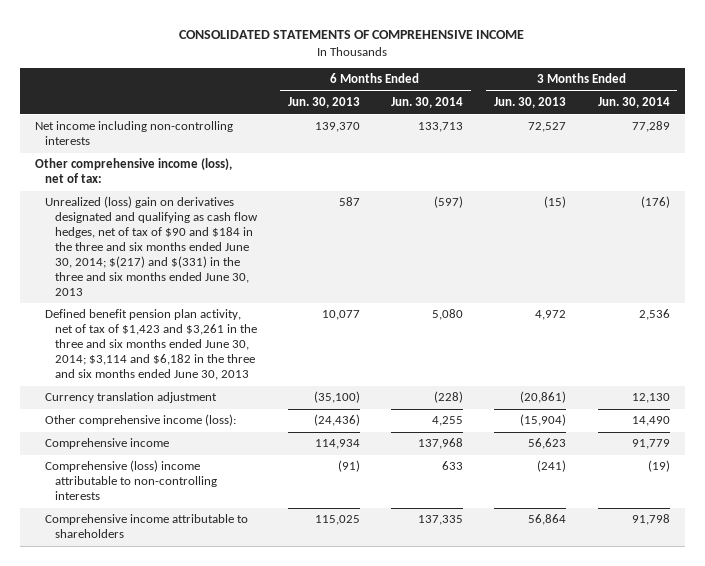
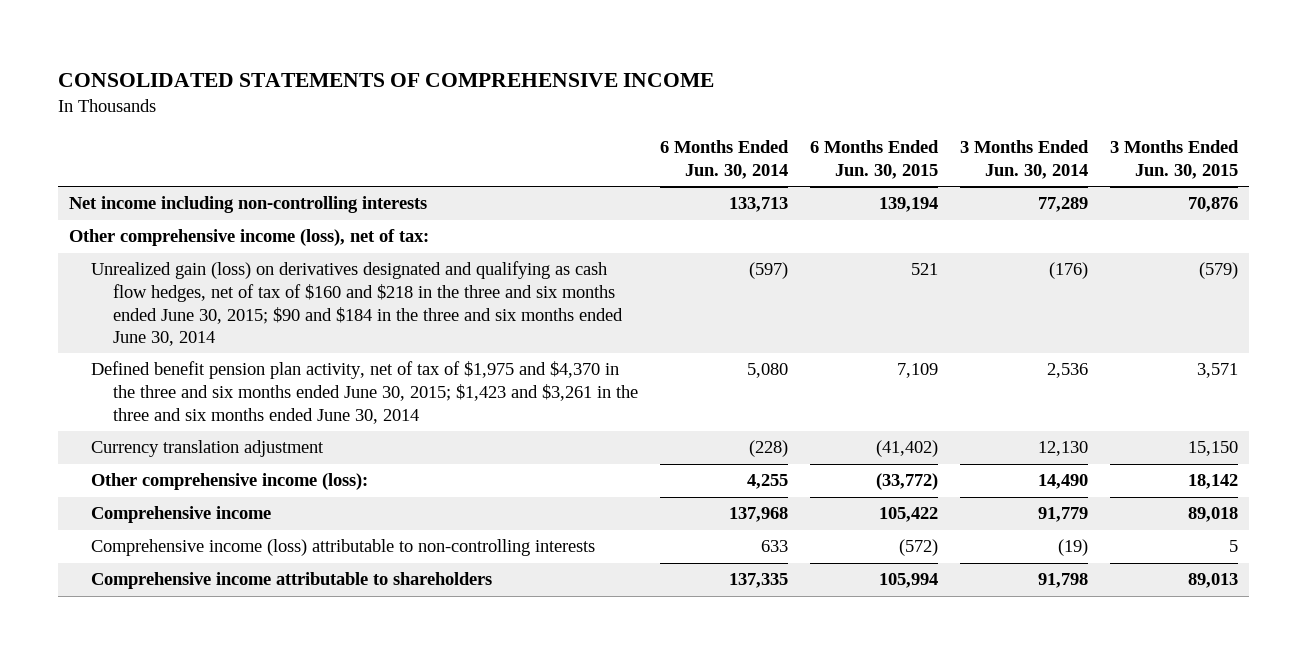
[287,97,360,109] Jun. 30, 2013 -> none
[494,97,567,109] Jun. 30, 2013 -> none
none -> [810,140,940,180] 6 Months Ended Jun. 30, 2015
none -> [1109,140,1239,180] 3 Months Ended Jun. 30, 2015
[45,196,258,296] Unrealized (loss) gain on derivatives designated and qualifying as cash flow hedges, net of tax of $90 and $184 in the three and six months ended June 30, 2014; $(217) and $(331) in the three and six months ended June 30, 2013 -> [91,261,624,347] Unrealized gain (loss) on derivatives designated and qualifying as cash flow hedges, net of tax of $160 and $218 in the three and six months ended June 30, 2015; $90 and $184 in the three and six months ended June 30, 2014
[45,309,257,381] Defined benefit pension plan activity, net of tax of $1,423 and $3,261 in the three and six months ended June 30, 2014; $3,114 and $6,182 in the three and six months ended June 30, 2013 -> [91,361,639,424] Defined benefit pension plan activity, net of tax of $1,975 and $4,370 in the three and six months ended June 30, 2015; $1,423 and $3,261 in the three and six months ended June 30, 2014
[45,460,217,501] Comprehensive (loss) income attributable to non-controlling interests -> [91,539,596,557] Comprehensive income (loss) attributable to non-controlling interests

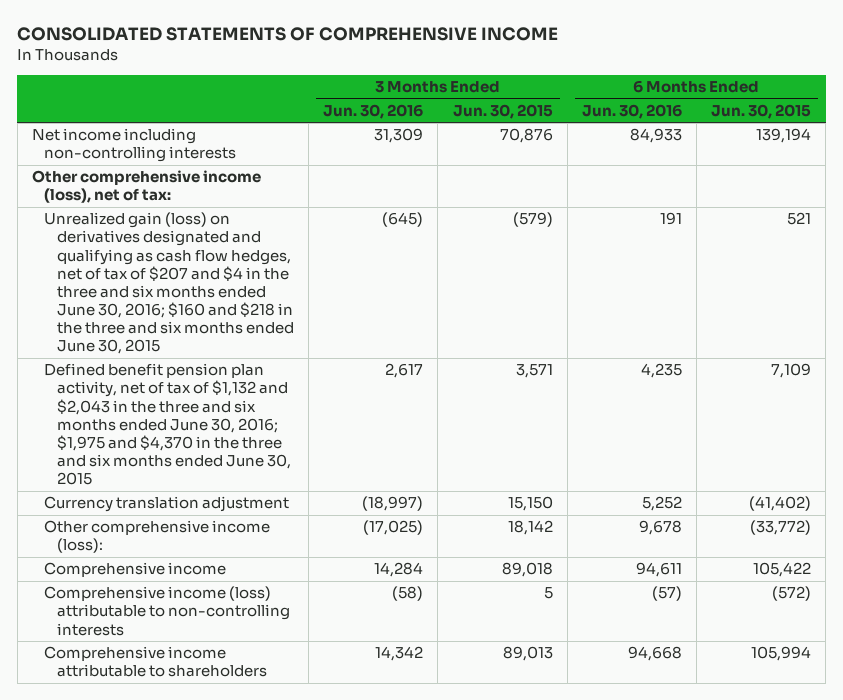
[660,140,790,180] 6 Months Ended Jun. 30, 2014 -> none
[959,140,1089,180] 3 Months Ended Jun. 30, 2014 -> none
none -> [323,103,424,119] Jun. 30, 2016
none -> [581,103,682,119] Jun. 30, 2016
[91,261,624,347] Unrealized gain (loss) on derivatives designated and qualifying as cash flow hedges, net of tax of $160 and $218 in the three and six months ended June 30, 2015; $90 and $184 in the three and six months ended June 30, 2014 -> [44,212,295,355] Unrealized gain (loss) on derivatives designated and qualifying as cash flow hedges, net of tax of $207 and $4 in the three and six months ended June 30, 2016; $160 and $218 in the three and six months ended June 30, 2015
[91,361,639,424] Defined benefit pension plan activity, net of tax of $1,975 and $4,370 in the three and six months ended June 30, 2015; $1,423 and $3,261 in the three and six months ended June 30, 2014 -> [44,363,292,486] Defined benefit pension plan activity, net of tax of $1,132 and $2,043 in the three and six months ended June 30, 2016; $1,975 and $4,370 in the three and six months ended June 30, 2015

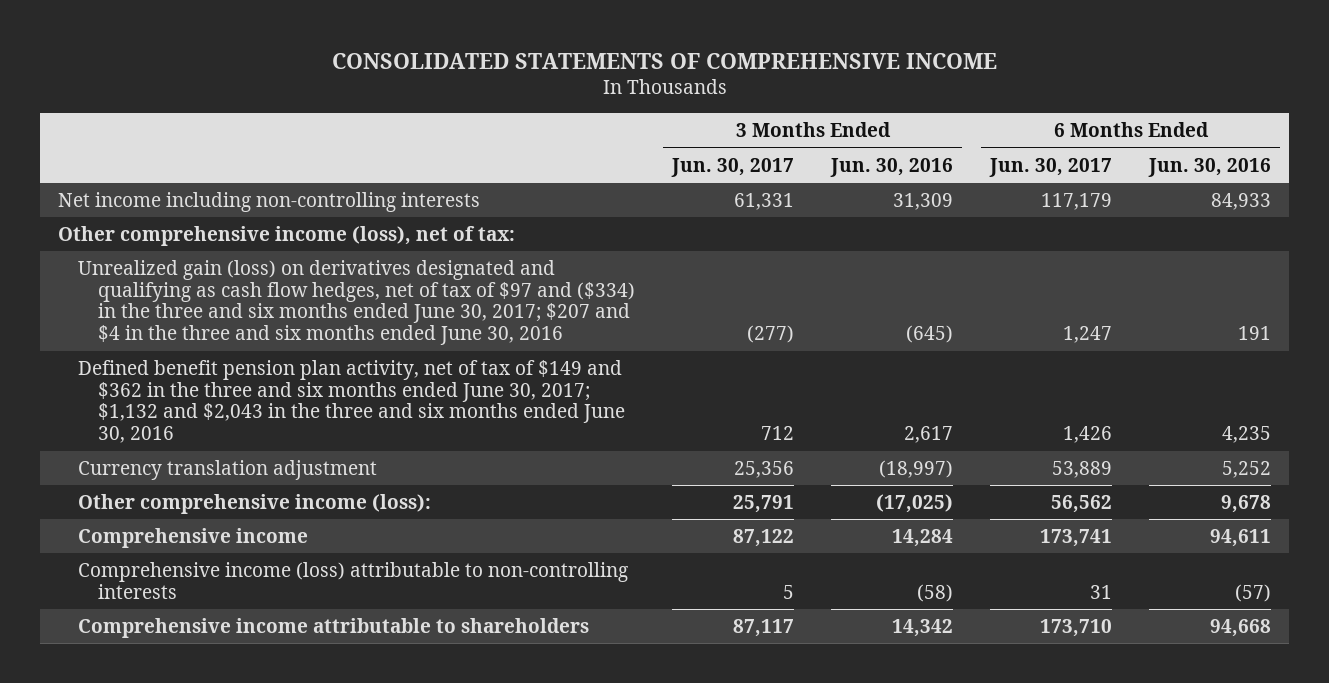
[452,103,553,119] Jun. 30, 2015 -> none
[711,103,812,119] Jun. 30, 2015 -> none
none -> [671,157,795,177] Jun. 30, 2017
none -> [989,157,1113,177] Jun. 30, 2017
[44,212,295,355] Unrealized gain (loss) on derivatives designated and qualifying as cash flow hedges, net of tax of $207 and $4 in the three and six months ended June 30, 2016; $160 and $218 in the three and six months ended June 30, 2015 -> [78,259,636,346] Unrealized gain (loss) on derivatives designated and qualifying as cash flow hedges, net of tax of $97 and ($334) in the three and six months ended June 30, 2017; $207 and $4 in the three and six months ended June 30, 2016
[44,363,292,486] Defined benefit pension plan activity, net of tax of $1,132 and $2,043 in the three and six months ended June 30, 2016; $1,975 and $4,370 in the three and six months ended June 30, 2015 -> [78,359,626,444] Defined benefit pension plan activity, net of tax of $149 and $362 in the three and six months ended June 30, 2017; $1,132 and $2,043 in the three and six months ended June 30, 2016

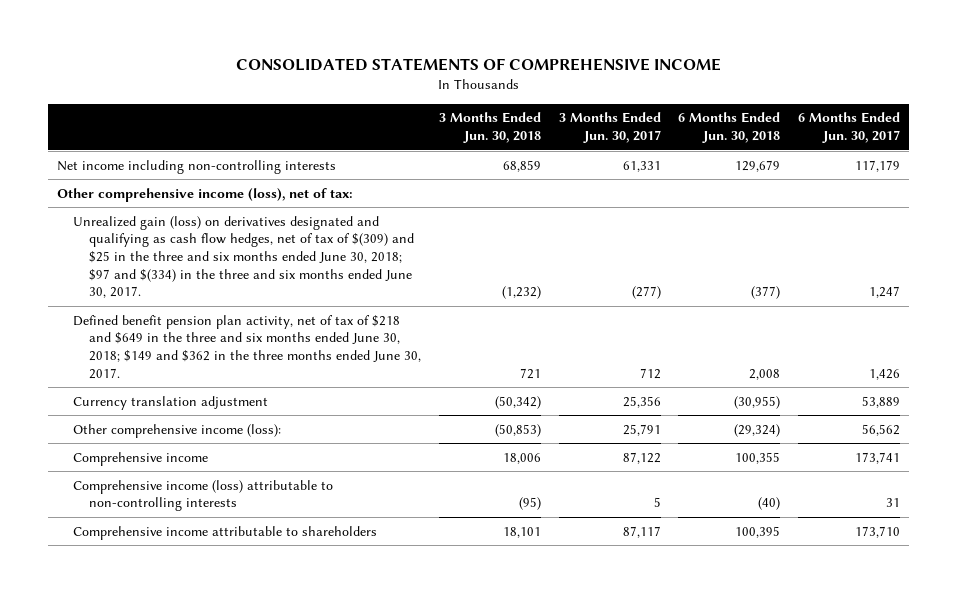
[830,157,954,177] Jun. 30, 2016 -> none
[1148,157,1272,177] Jun. 30, 2016 -> none
none -> [438,112,541,143] 3 Months Ended Jun. 30, 2018
none -> [678,112,781,143] 6 Months Ended Jun. 30, 2018
[78,259,636,346] Unrealized gain (loss) on derivatives designated and qualifying as cash flow hedges, net of tax of $97 and ($334) in the three and six months ended June 30, 2017; $207 and $4 in the three and six months ended June 30, 2016 -> [72,215,414,299] Unrealized gain (loss) on derivatives designated and qualifying as cash flow hedges, net of tax of $(309) and $25 in the three and six months ended June 30, 2018; $97 and $(334) in the three and six months ended June 30, 2017.
[78,359,626,444] Defined benefit pension plan activity, net of tax of $149 and $362 in the three and six months ended June 30, 2017; $1,132 and $2,043 in the three and six months ended June 30, 2016 -> [72,314,421,379] Defined benefit pension plan activity, net of tax of $218 and $649 in the three and six months ended June 30, 2018; $149 and $362 in the three months ended June 30, 2017.

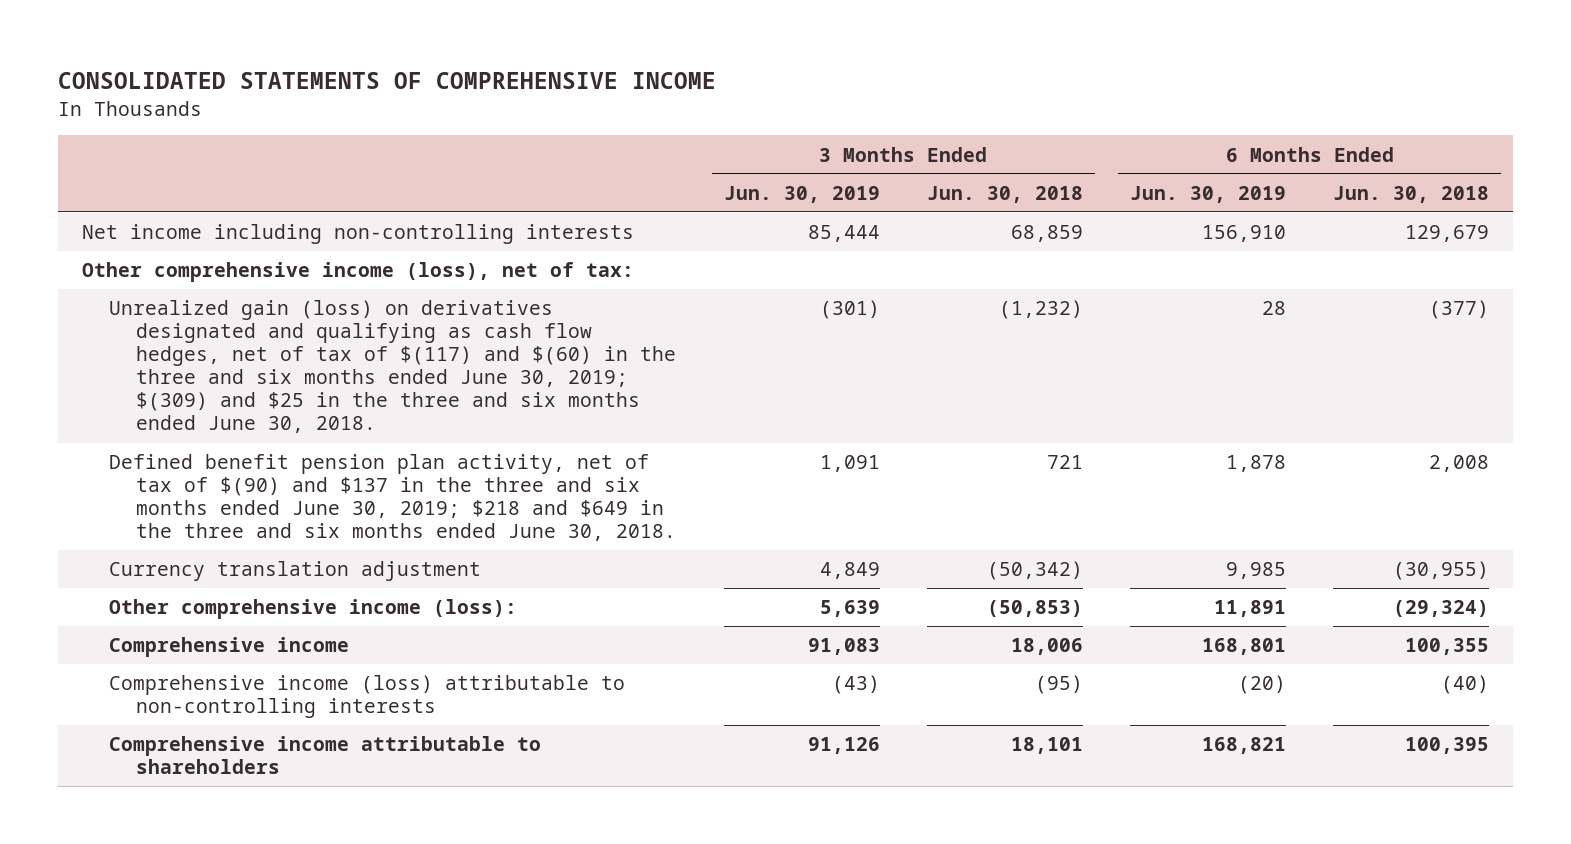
[558,112,661,143] 3 Months Ended Jun. 30, 2017 -> none
[798,112,901,143] 6 Months Ended Jun. 30, 2017 -> none
none -> [723,185,880,203] Jun. 30, 2019
none -> [1130,185,1287,203] Jun. 30, 2019
[72,215,414,299] Unrealized gain (loss) on derivatives designated and qualifying as cash flow hedges, net of tax of $(309) and $25 in the three and six months ended June 30, 2018; $97 and $(334) in the three and six months ended June 30, 2017. -> [109,300,677,434] Unrealized gain (loss) on derivatives designated and qualifying as cash flow hedges, net of tax of $(117) and $(60) in the three and six months ended June 30, 2019; $(309) and $25 in the three and six months ended June 30, 2018.
[72,314,421,379] Defined benefit pension plan activity, net of tax of $218 and $649 in the three and six months ended June 30, 2018; $149 and $362 in the three months ended June 30, 2017. -> [109,454,677,542] Defined benefit pension plan activity, net of tax of $(90) and $137 in the three and six months ended June 30, 2019; $218 and $649 in the three and six months ended June 30, 2018.

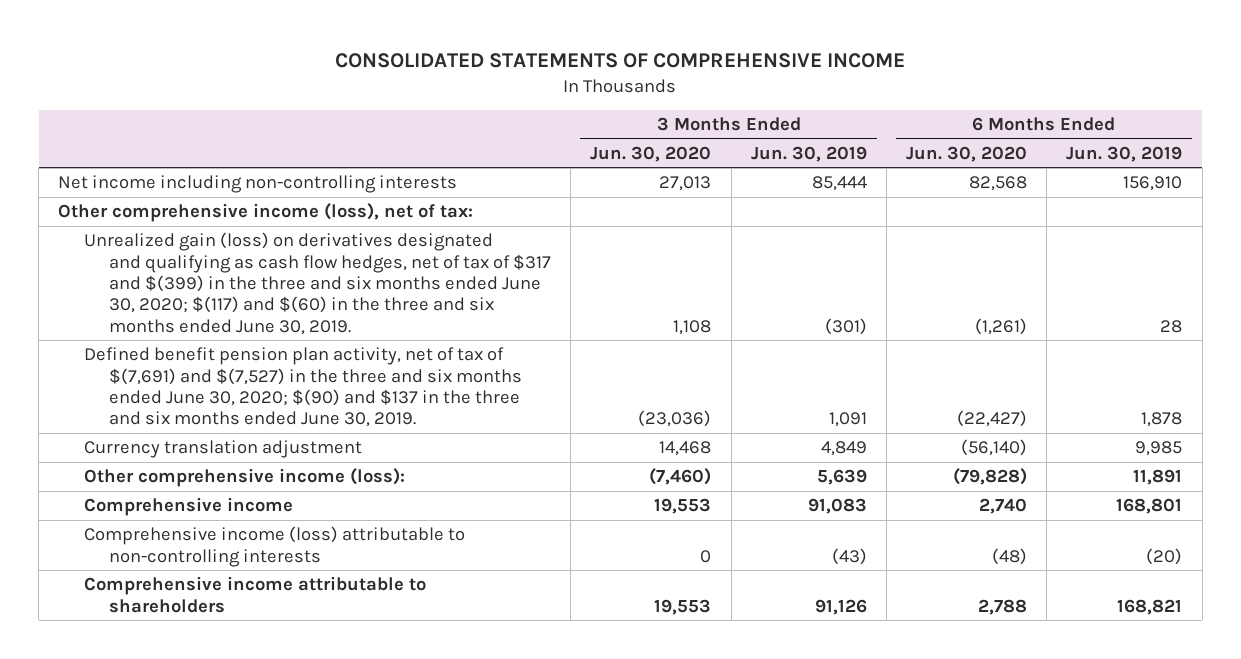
[926,185,1083,203] Jun. 30, 2018 -> none
[1333,185,1490,203] Jun. 30, 2018 -> none
none -> [590,145,712,162] Jun. 30, 2020
none -> [906,145,1028,162] Jun. 30, 2020
[109,300,677,434] Unrealized gain (loss) on derivatives designated and qualifying as cash flow hedges, net of tax of $(117) and $(60) in the three and six months ended June 30, 2019; $(309) and $25 in the three and six months ended June 30, 2018. -> [83,232,551,335] Unrealized gain (loss) on derivatives designated and qualifying as cash flow hedges, net of tax of $317 and $(399) in the three and six months ended June 30, 2020; $(117) and $(60) in the three and six months ended June 30, 2019.
[109,454,677,542] Defined benefit pension plan activity, net of tax of $(90) and $137 in the three and six months ended June 30, 2019; $218 and $649 in the three and six months ended June 30, 2018. -> [83,347,522,428] Defined benefit pension plan activity, net of tax of $(7,691) and $(7,527) in the three and six months ended June 30, 2020; $(90) and $137 in the three and six months ended June 30, 2019.

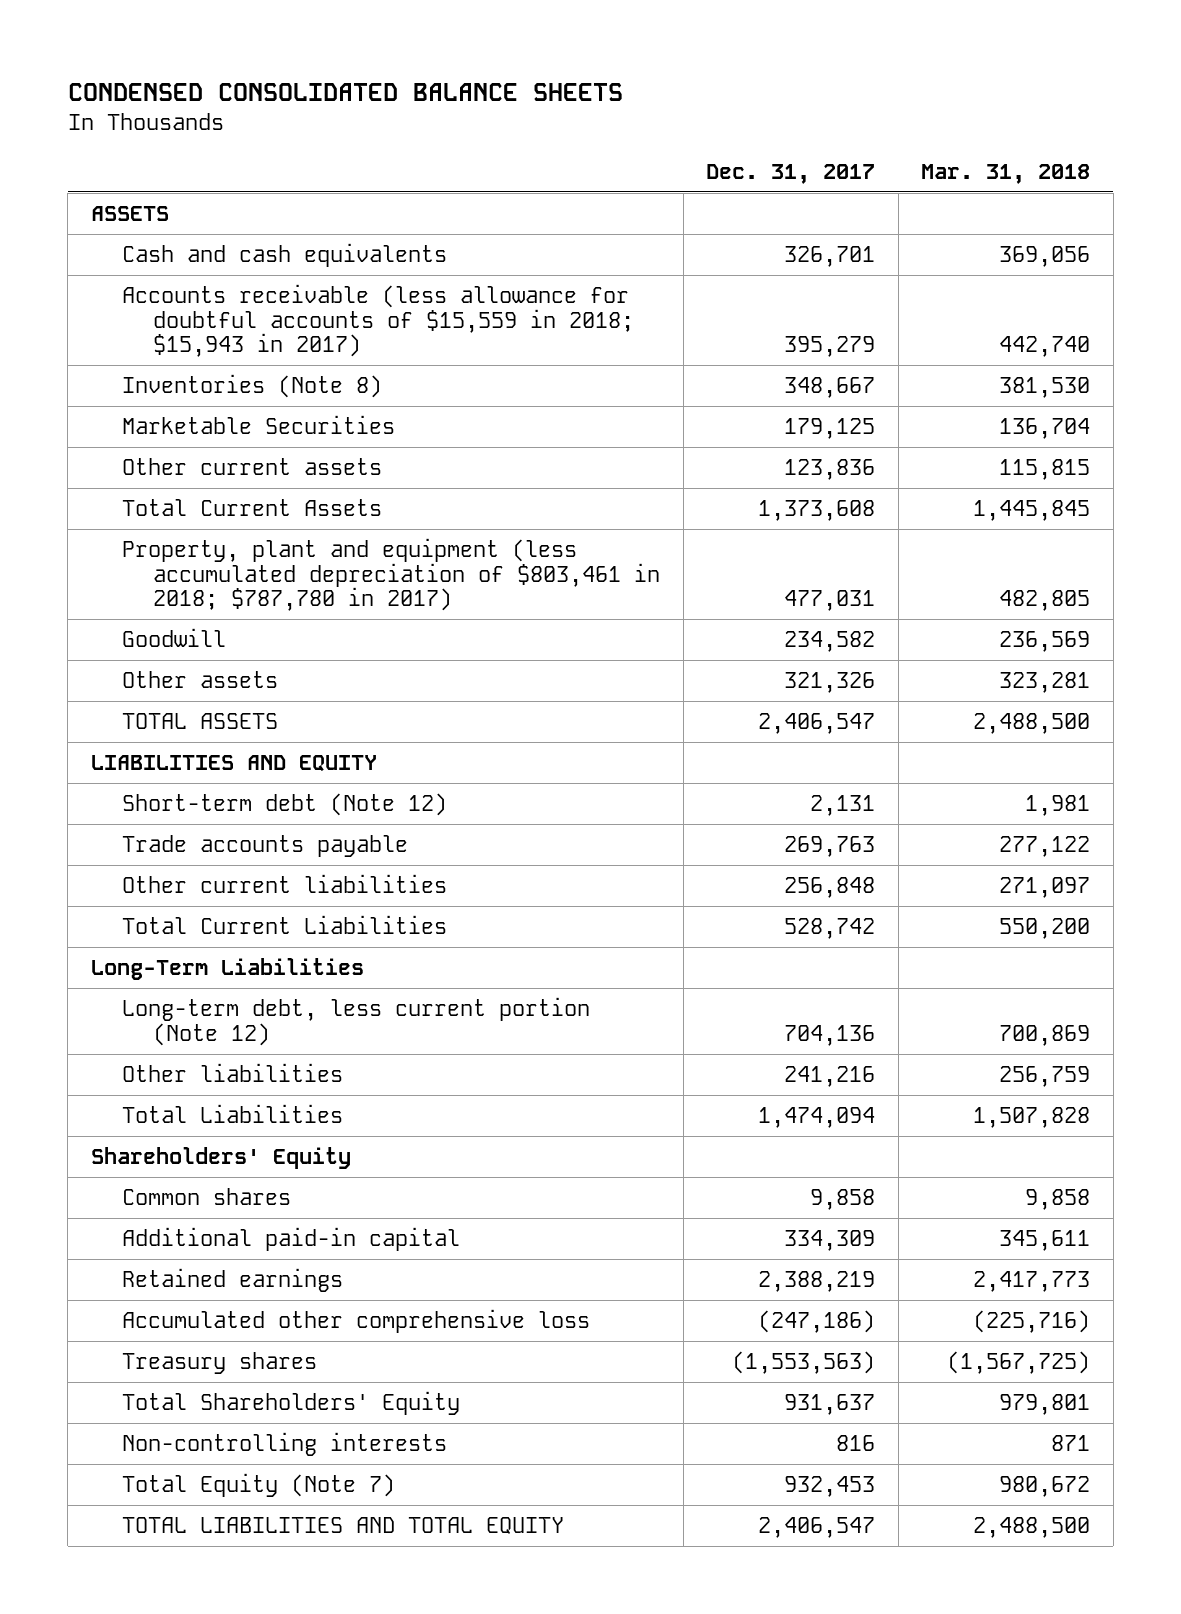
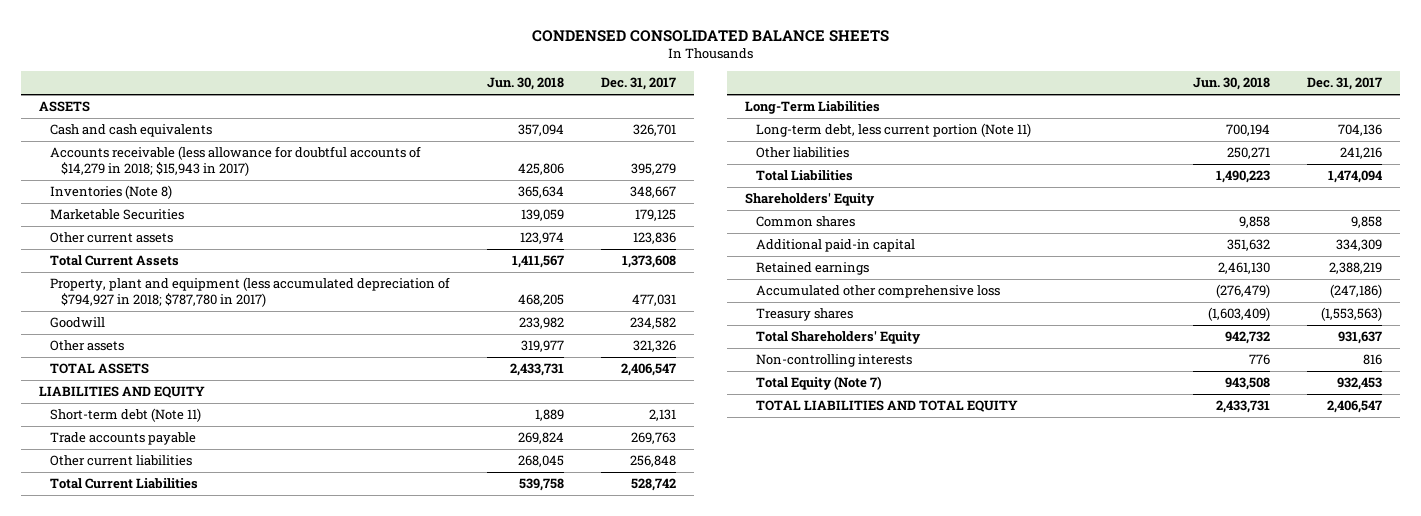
[921,164,1091,185] Mar. 31, 2018 -> none
none -> [487,77,565,91] Jun. 30, 2018
[121,283,635,358] Accounts receivable (less allowance for doubtful accounts of $15,559 in 2018; $15,943 in 2017) -> [50,145,422,177] Accounts receivable (less allowance for doubtful accounts of $14,279 in 2018; $15,943 in 2017)
[121,537,661,612] Property, plant and equipment (less accumulated depreciation of $803,461 in 2018; $787,780 in 2017) -> [50,276,451,308] Property, plant and equipment (less accumulated depreciation of $794,927 in 2018; $787,780 in 2017)
[121,792,447,816] Short-term debt (Note 12) -> [50,407,202,422] Short-term debt (Note 11)
[121,996,590,1046] Long-term debt, less current portion (Note 12) -> [756,122,1032,137] Long-term debt, less current portion (Note 11)

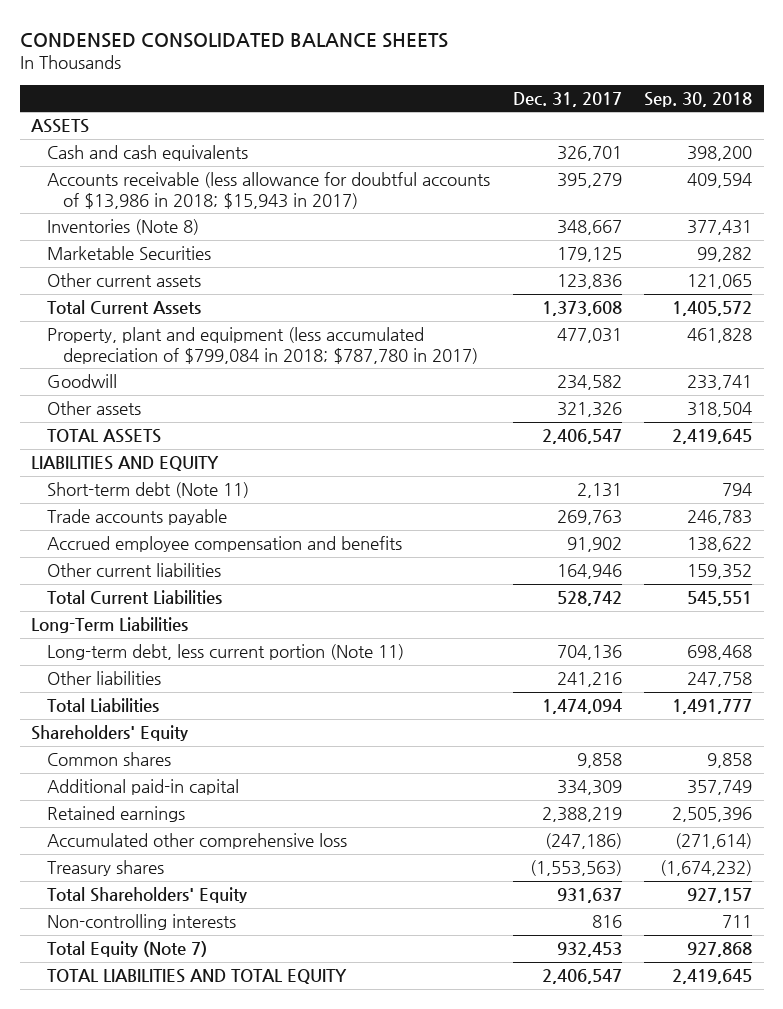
[487,77,565,91] Jun. 30, 2018 -> none
none -> [644,91,753,107] Sep. 30, 2018
[50,145,422,177] Accounts receivable (less allowance for doubtful accounts of $14,279 in 2018; $15,943 in 2017) -> [46,172,490,209] Accounts receivable (less allowance for doubtful accounts of $13,986 in 2018; $15,943 in 2017)
[50,276,451,308] Property, plant and equipment (less accumulated depreciation of $794,927 in 2018; $787,780 in 2017) -> [46,327,478,364] Property, plant and equipment (less accumulated depreciation of $799,084 in 2018; $787,780 in 2017)
none -> [46,536,402,553] Accrued employee compensation and benefits
[629,454,676,467] 256,848 -> [556,564,622,580] 164,946

